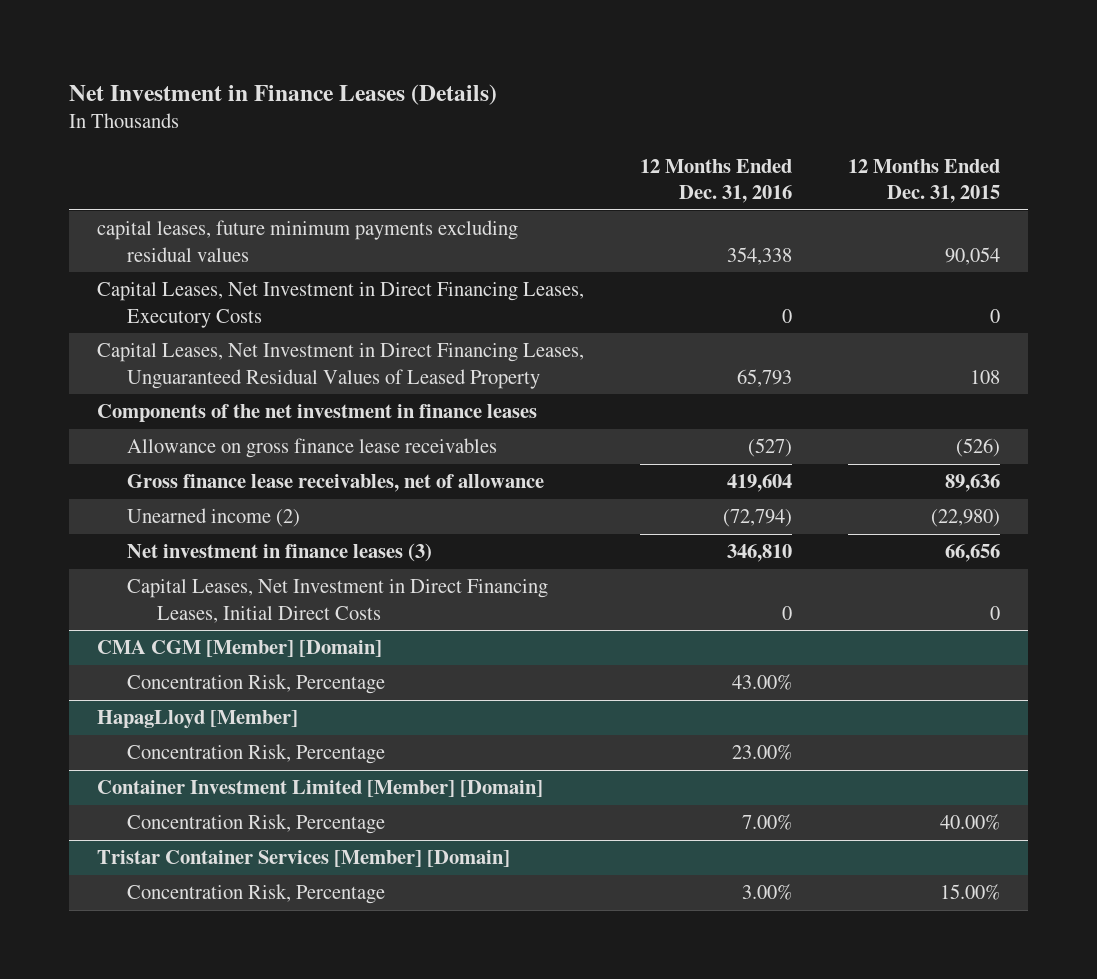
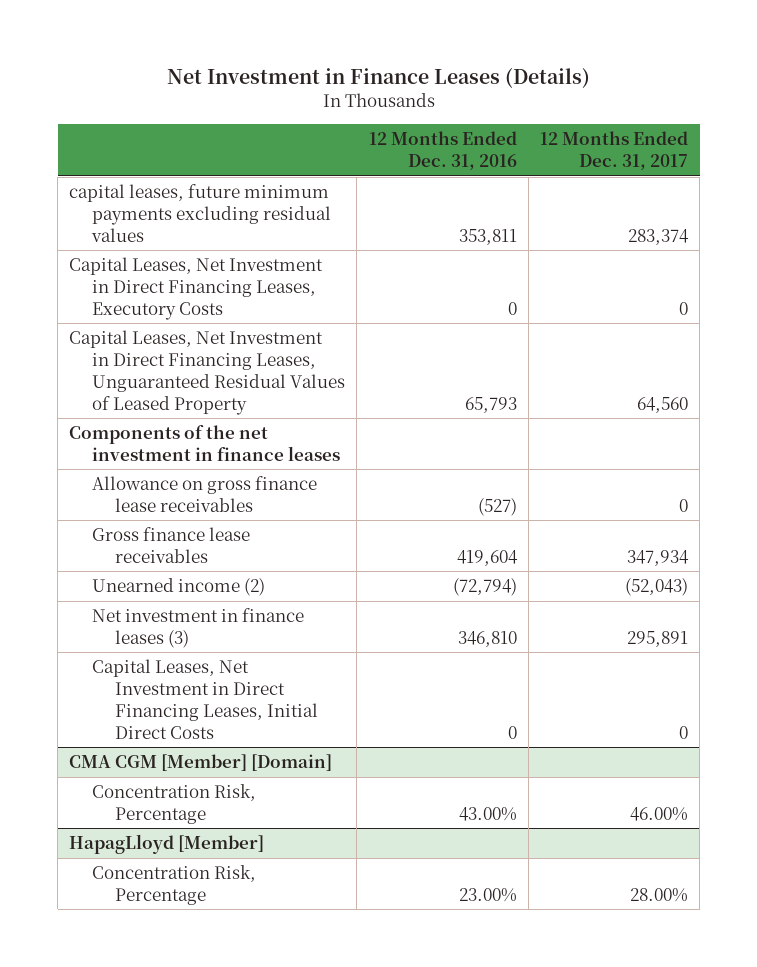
[847,158,1000,204] 12 Months Ended Dec. 31, 2015 -> none
none -> [539,131,688,171] 12 Months Ended Dec. 31, 2017
[726,246,792,265] 354,338 -> [458,228,517,245] 353,811
[127,474,545,493] Gross finance lease receivables, net of allowance -> [92,526,251,563] Gross finance lease receivables
[96,780,543,798] Container Investment Limited [Member] [Domain] -> none
[127,814,386,835] Concentration Risk, Percentage -> none
[96,850,510,868] Tristar Container Services [Member] [Domain] -> none
[127,884,386,905] Concentration Risk, Percentage -> none

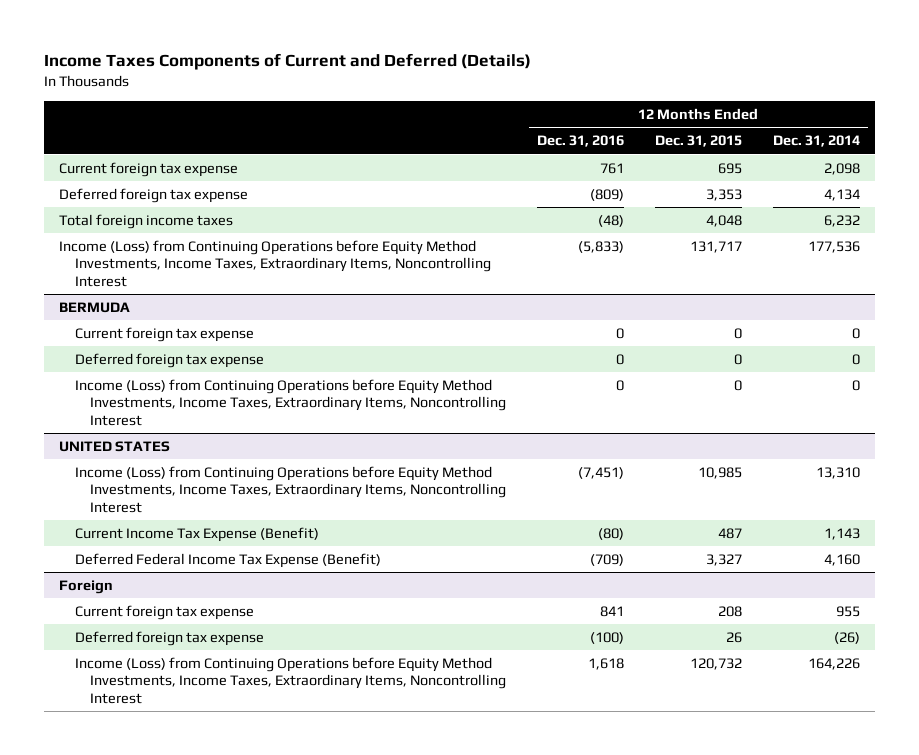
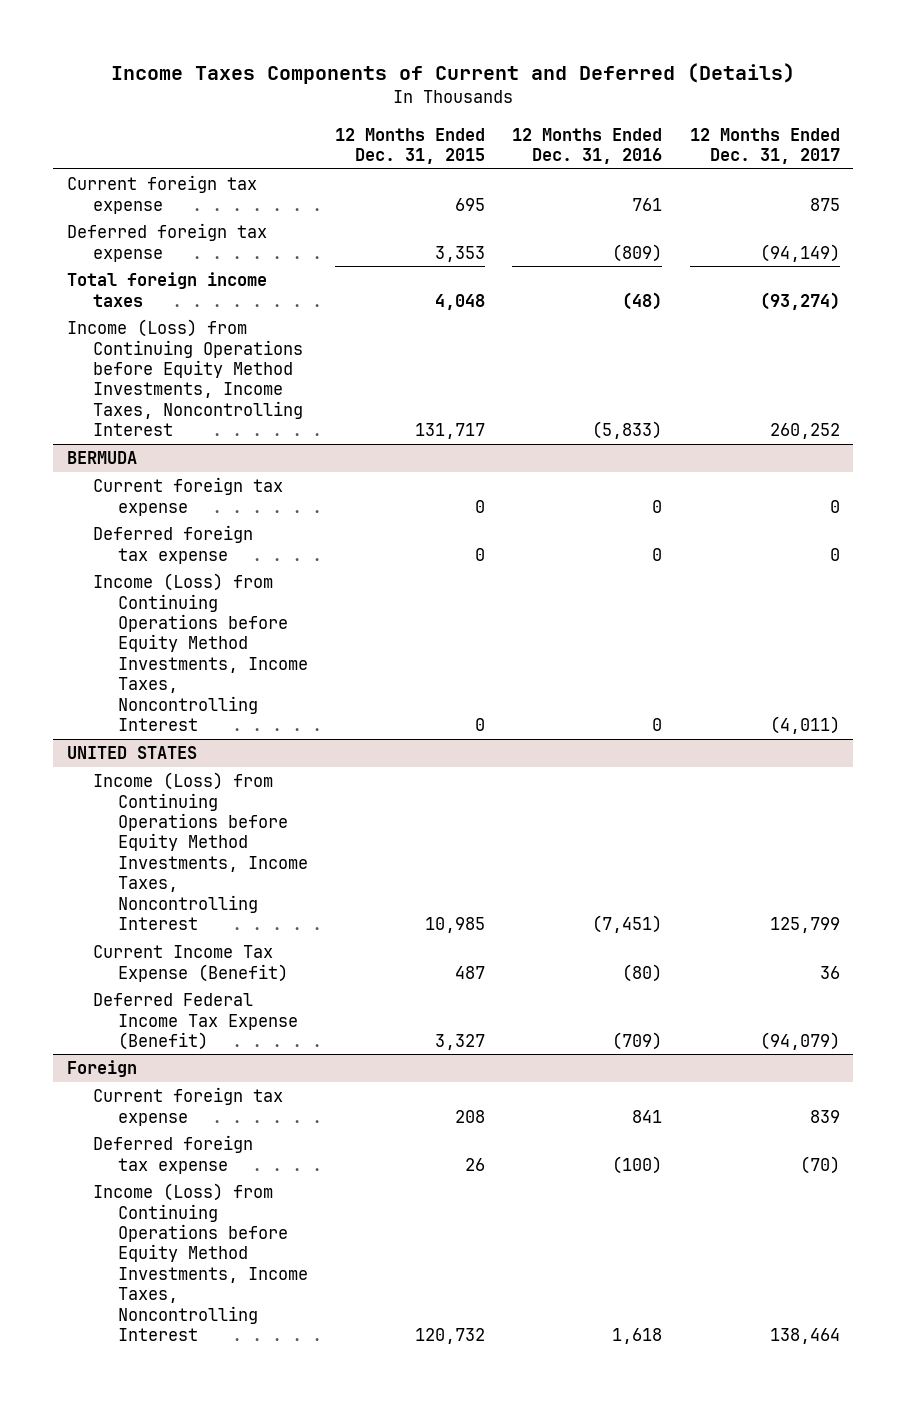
[772,135,860,148] Dec. 31, 2014 -> none
none -> [689,127,840,165] 12 Months Ended Dec. 31, 2017
[59,239,491,287] Income (Loss) from Continuing Operations before Equity Method Investments, Income Taxes, Extraordinary Items, Noncontrolling Interest -> [67,319,303,437] Income (Loss) from Continuing Operations before Equity Method Investments, Income Taxes, Noncontrolling Interest
[74,378,507,426] Income (Loss) from Continuing Operations before Equity Method Investments, Income Taxes, Extraordinary Items, Noncontrolling Interest -> [92,573,309,732] Income (Loss) from Continuing Operations before Equity Method Investments, Income Taxes, Noncontrolling Interest
[74,465,507,513] Income (Loss) from Continuing Operations before Equity Method Investments, Income Taxes, Extraordinary Items, Noncontrolling Interest -> [92,772,309,931] Income (Loss) from Continuing Operations before Equity Method Investments, Income Taxes, Noncontrolling Interest
[74,656,507,704] Income (Loss) from Continuing Operations before Equity Method Investments, Income Taxes, Extraordinary Items, Noncontrolling Interest -> [92,1183,309,1342] Income (Loss) from Continuing Operations before Equity Method Investments, Income Taxes, Noncontrolling Interest

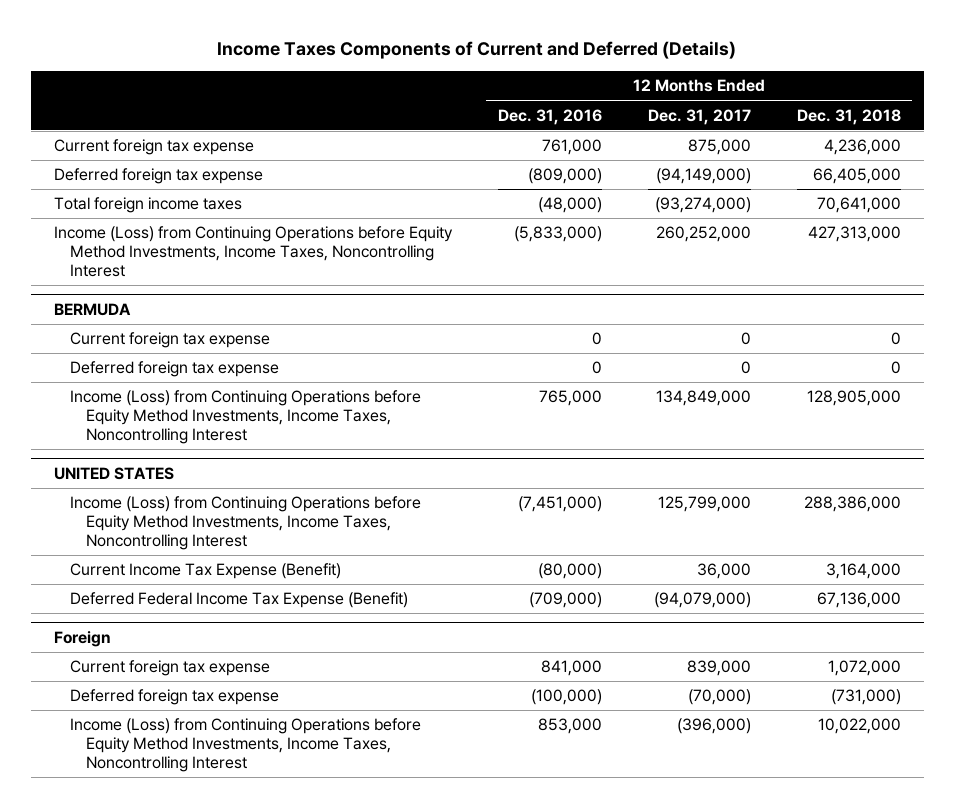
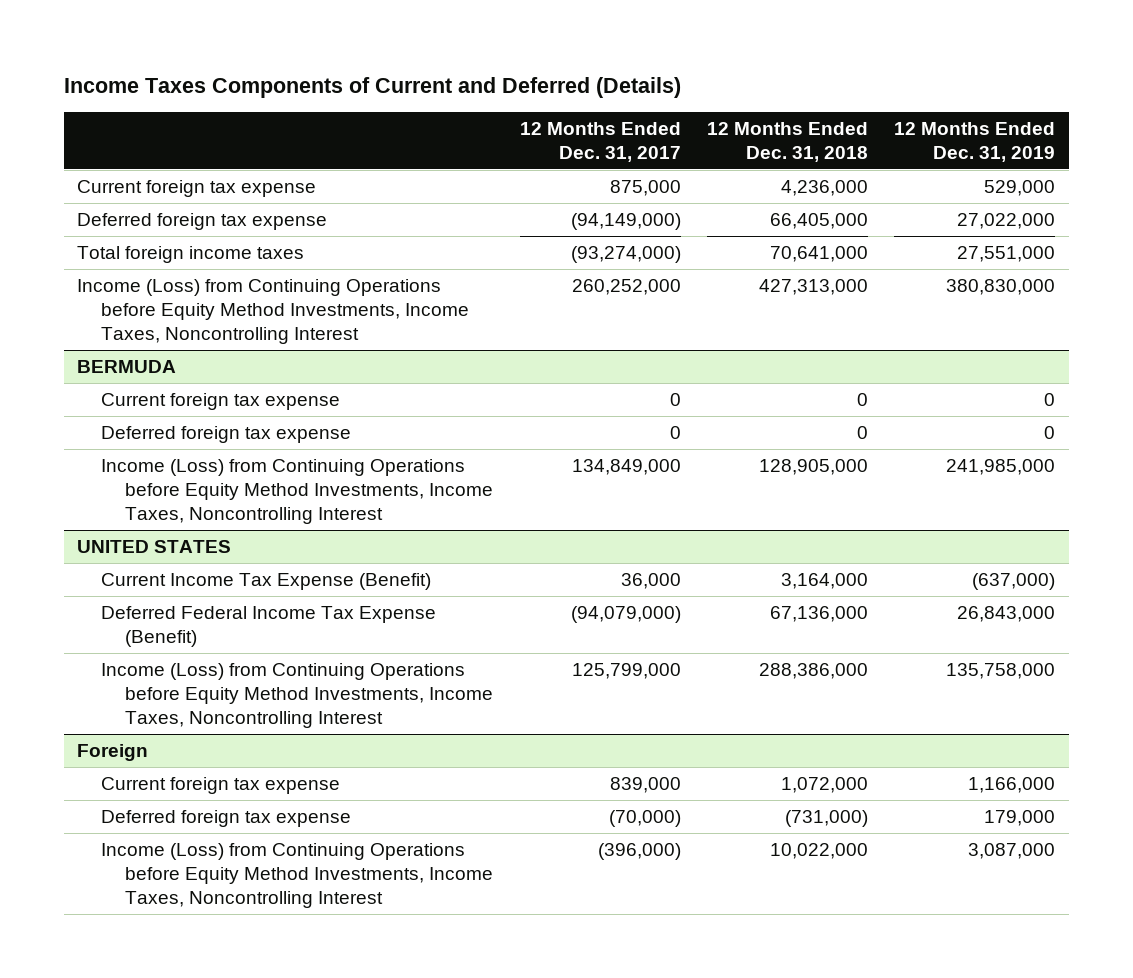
[497,108,602,125] Dec. 31, 2016 -> none
none -> [894,121,1056,163] 12 Months Ended Dec. 31, 2019
[70,496,422,550] Income (Loss) from Continuing Operations before Equity Method Investments, Income Taxes, Noncontrolling Interest -> [101,662,494,728] Income (Loss) from Continuing Operations before Equity Method Investments, Income Taxes, Noncontrolling Interest

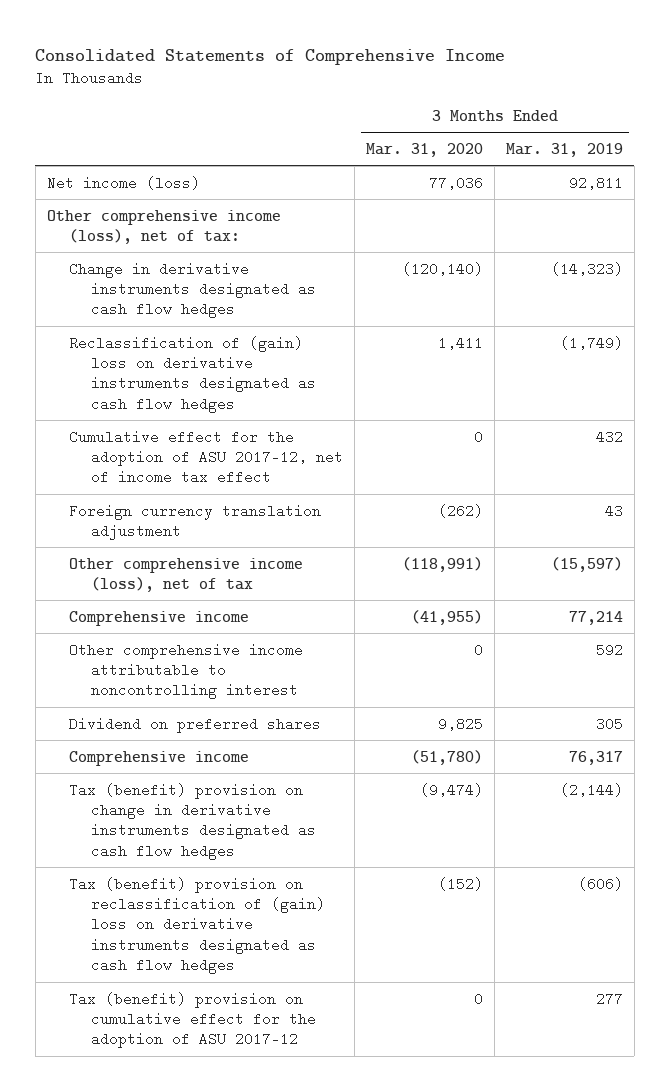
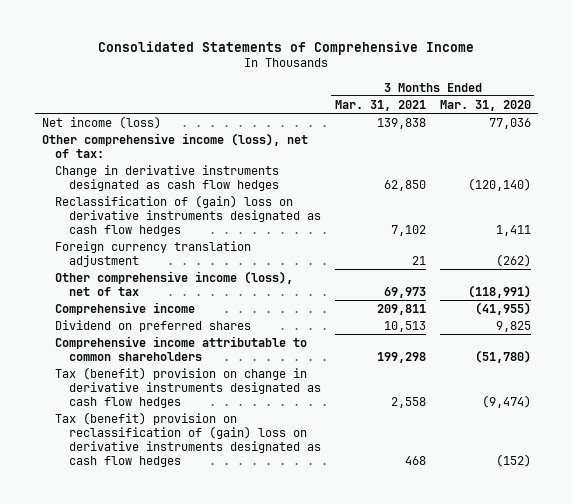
[505,142,623,157] Mar. 31, 2019 -> none
none -> [334,99,426,111] Mar. 31, 2021
[69,429,344,485] Cumulative effect for the adoption of ASU 2017-12, net of income tax effect -> none
[69,642,304,700] Other comprehensive income attributable to noncontrolling interest -> none
[69,750,250,766] Comprehensive income -> [55,335,308,361] Comprehensive income attributable to common shareholders
[69,991,317,1049] Tax (benefit) provision on cumulative effect for the adoption of ASU 2017-12 -> none

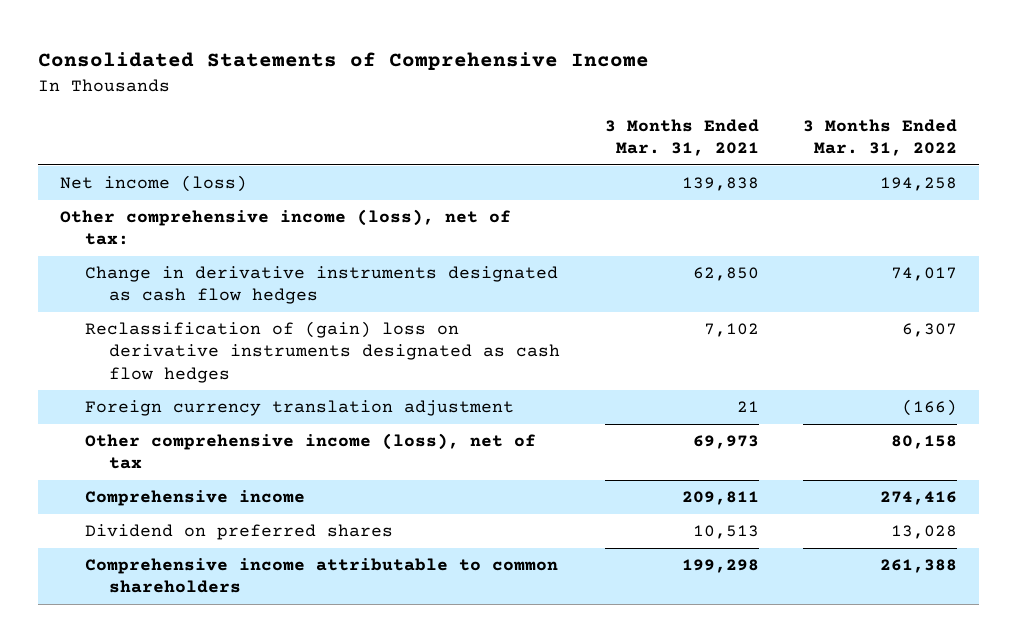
[439,99,531,111] Mar. 31, 2020 -> none
none -> [802,119,957,157] 3 Months Ended Mar. 31, 2022
[55,366,322,408] Tax (benefit) provision on change in derivative instruments designated as cash flow hedges -> none
[55,411,322,467] Tax (benefit) provision on reclassification of (gain) loss on derivative instruments designated as cash flow hedges -> none

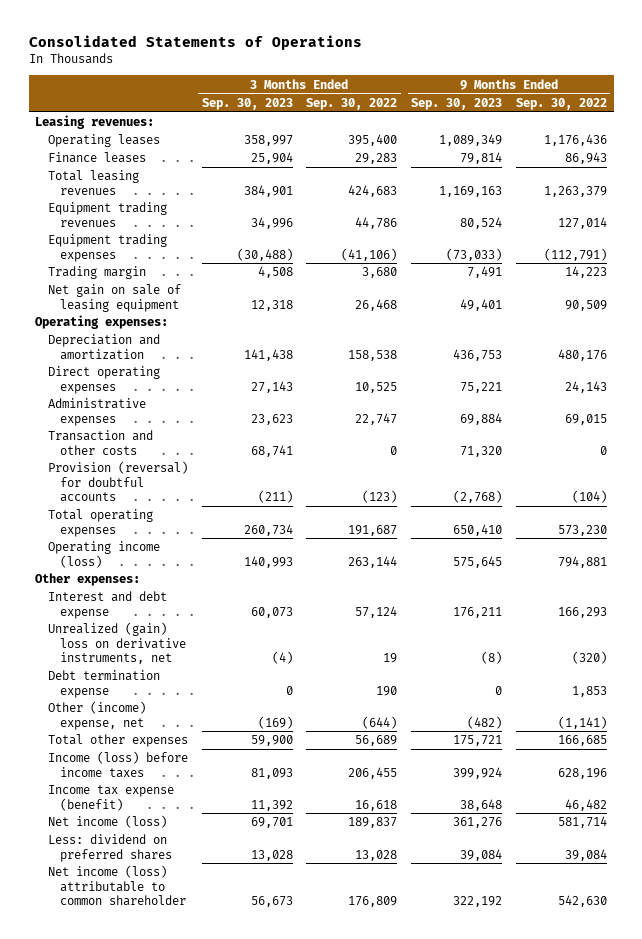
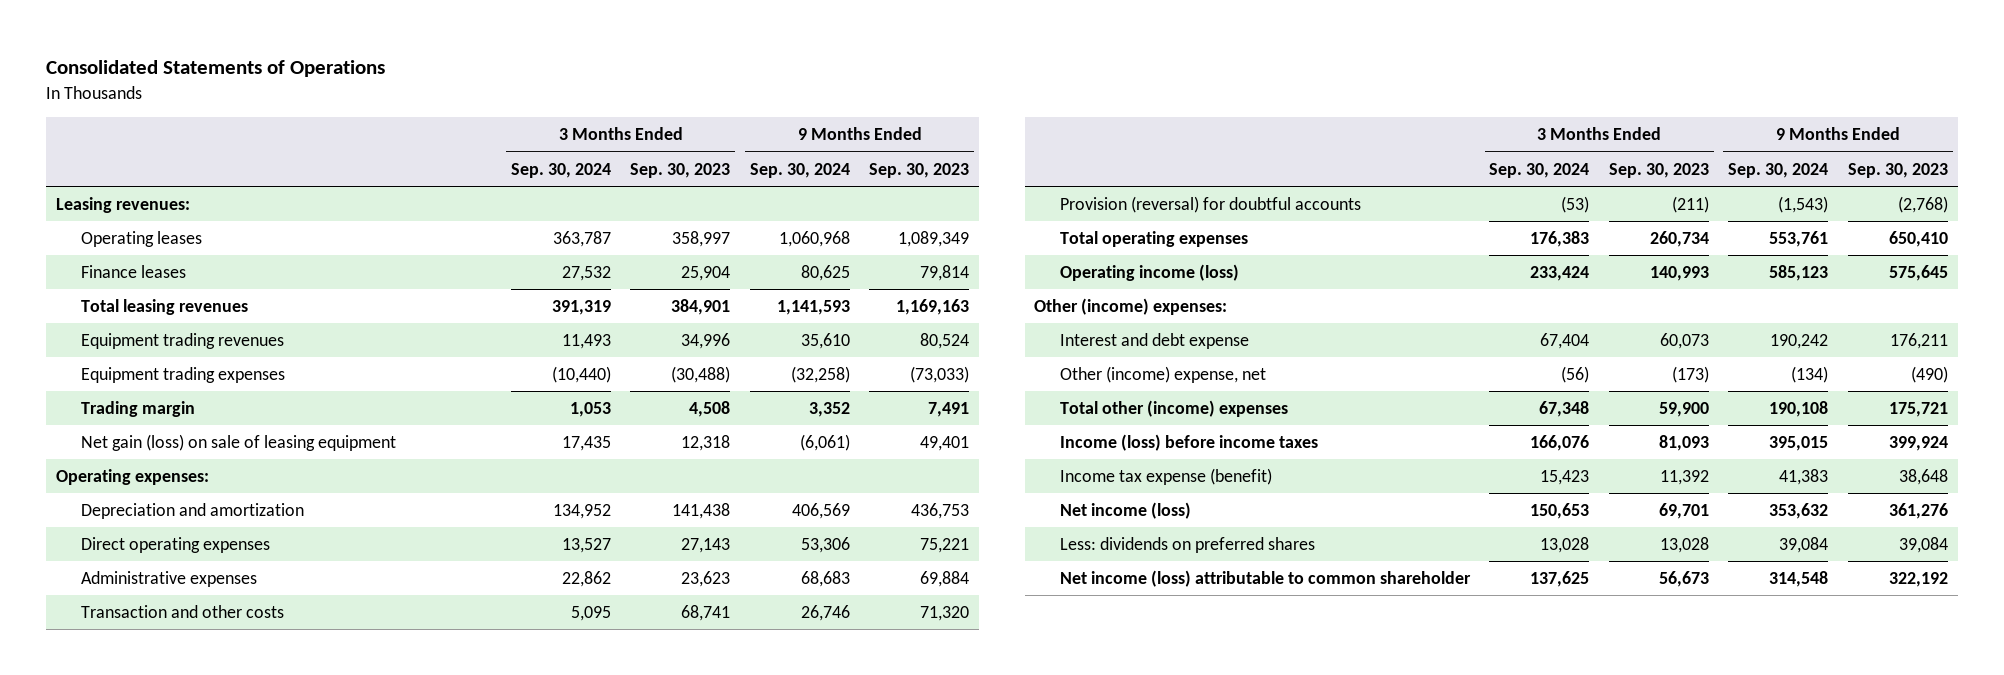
[306,97,398,110] Sep. 30, 2022 -> none
[515,97,607,110] Sep. 30, 2022 -> none
none -> [510,162,611,178] Sep. 30, 2024
none -> [749,162,850,178] Sep. 30, 2024
[47,284,181,312] Net gain on sale of leasing equipment -> [81,434,397,452] Net gain (loss) on sale of leasing equipment
[35,573,141,587] Other expenses: -> [1034,298,1228,316] Other (income) expenses:
[47,622,187,664] Unrealized (gain) loss on derivative instruments, net -> none
[47,670,160,698] Debt termination expense -> none
[257,715,293,729] (169) -> [1671,366,1709,384] (173)
[467,715,503,729] (482) -> [1910,366,1948,384] (490)
[47,734,188,748] Total other expenses -> [1059,400,1288,418] Total other (income) expenses
[47,834,173,862] Less: dividend on preferred shares -> [1059,537,1315,554] Less: dividends on preferred shares

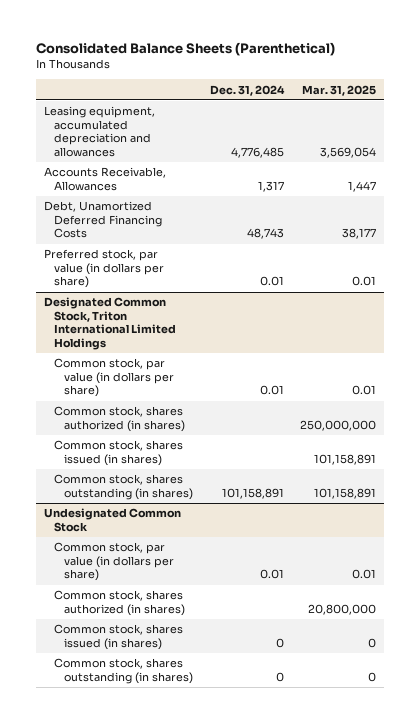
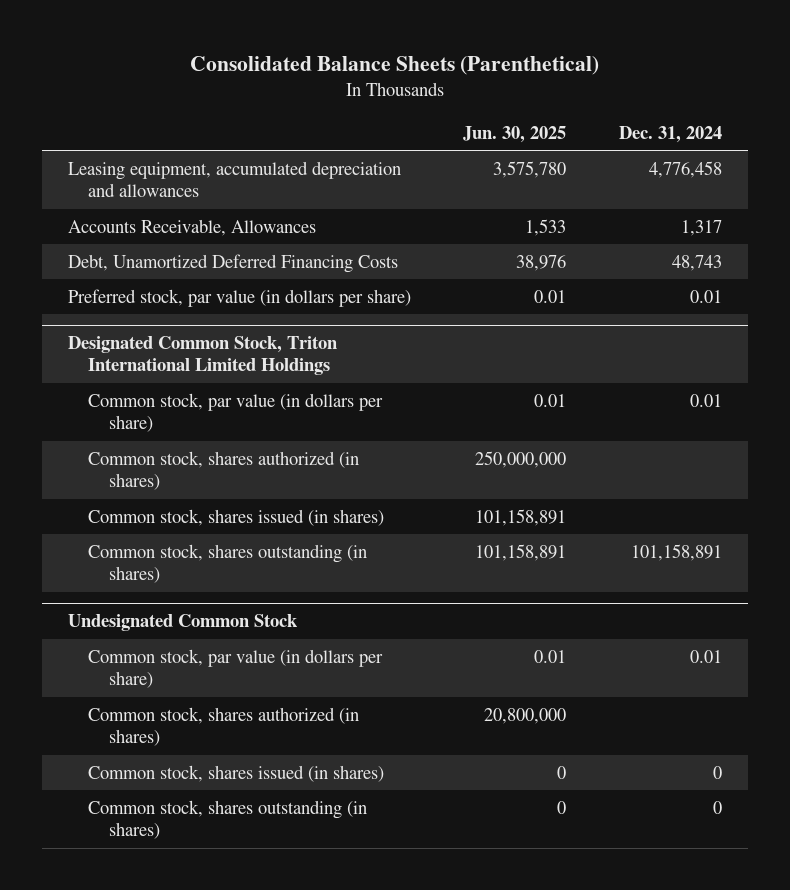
[302,84,377,96] Mar. 31, 2025 -> none
none -> [463,125,567,143] Jun. 30, 2025
[230,146,284,158] 4,776,485 -> [648,160,722,178] 4,776,458

